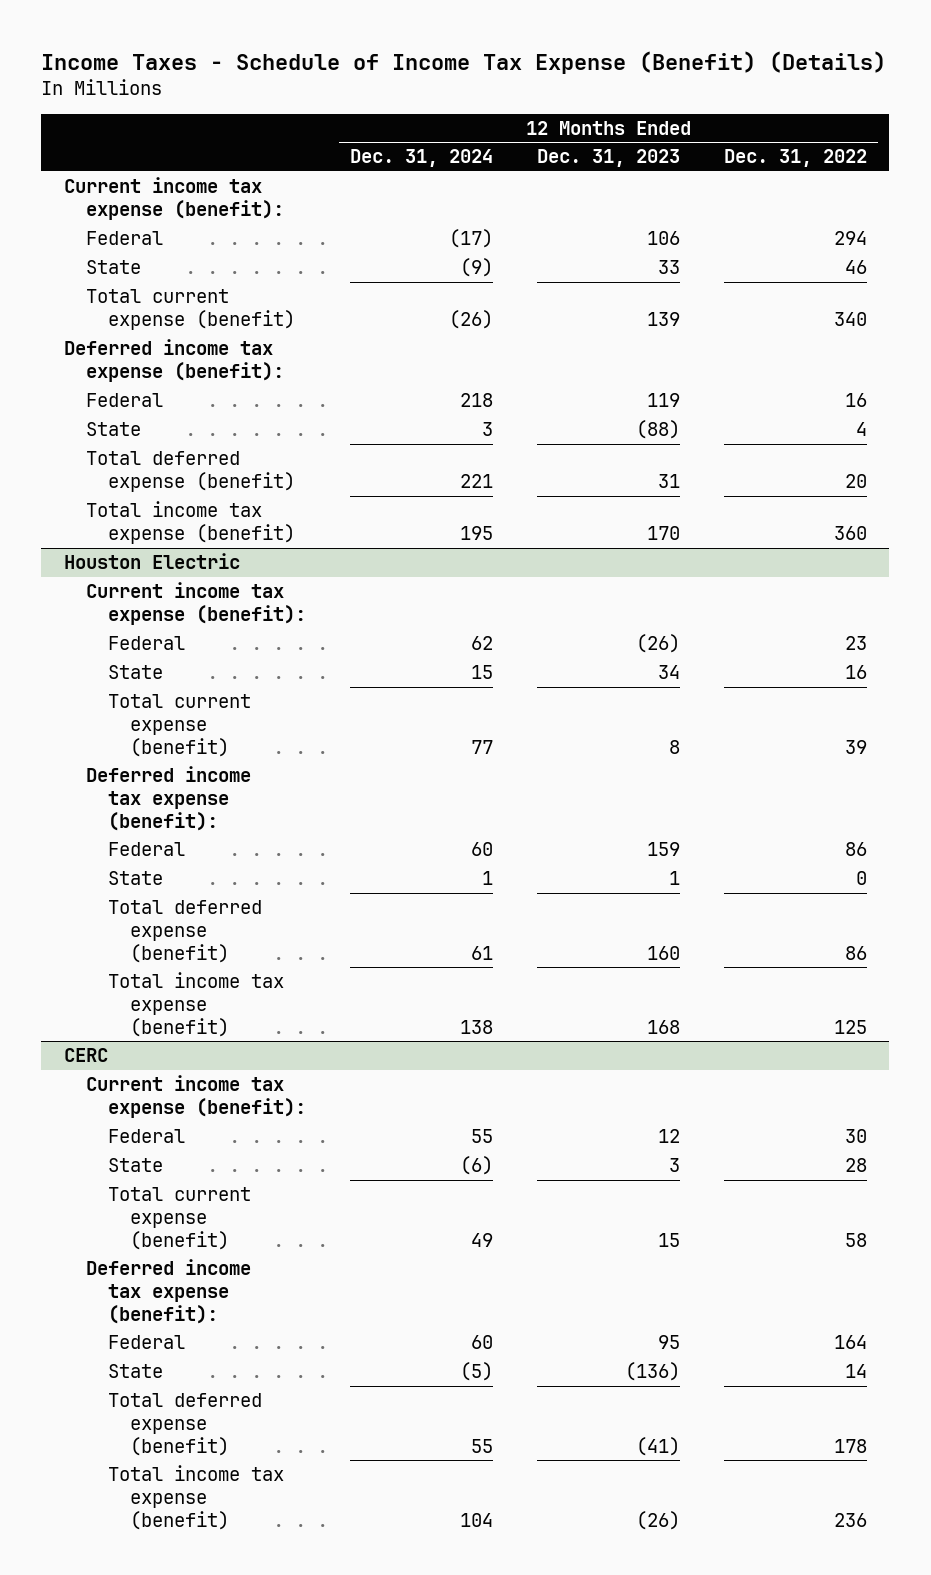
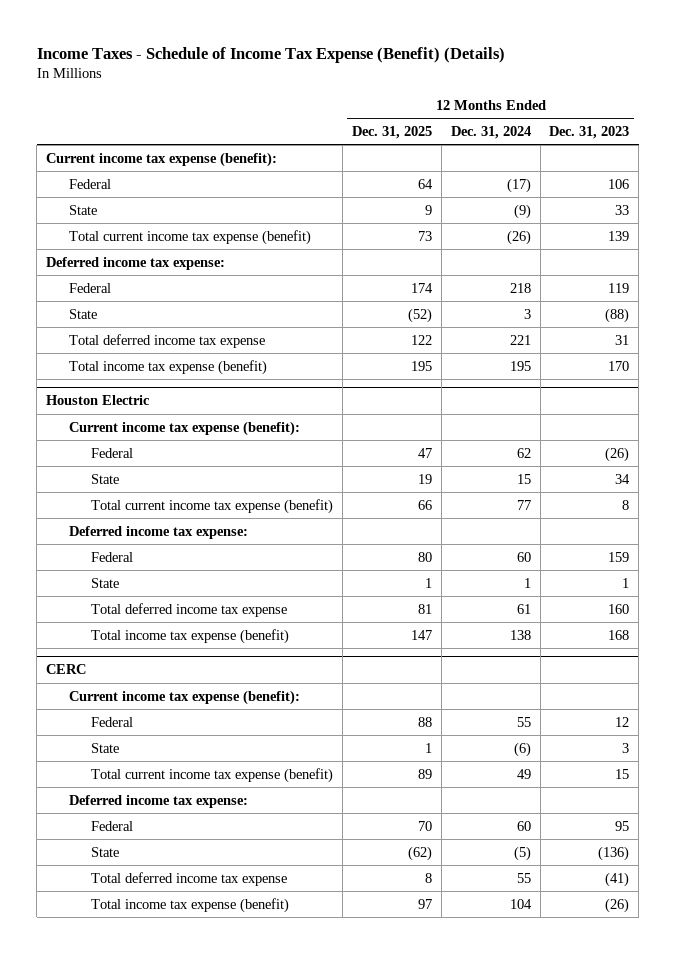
[724,149,868,168] Dec. 31, 2022 -> none
none -> [352,125,433,139] Dec. 31, 2025
[85,289,296,330] Total current expense (benefit) -> [68,229,311,245] Total current income tax expense (benefit)
[63,339,284,382] Deferred income tax expense (benefit): -> [45,256,225,270] Deferred income tax expense:
[85,451,296,492] Total deferred expense (benefit) -> [68,333,265,348] Total deferred income tax expense
[108,694,252,757] Total current expense (benefit) -> [91,498,334,514] Total current income tax expense (benefit)
[85,766,251,831] Deferred income tax expense (benefit): -> [68,525,248,539] Deferred income tax expense:
[108,900,263,963] Total deferred expense (benefit) -> [91,602,288,617] Total deferred income tax expense
[108,1187,252,1250] Total current expense (benefit) -> [91,767,334,783] Total current income tax expense (benefit)
[85,1259,251,1324] Deferred income tax expense (benefit): -> [68,794,248,808] Deferred income tax expense:
[108,1393,263,1456] Total deferred expense (benefit) -> [91,871,288,886] Total deferred income tax expense

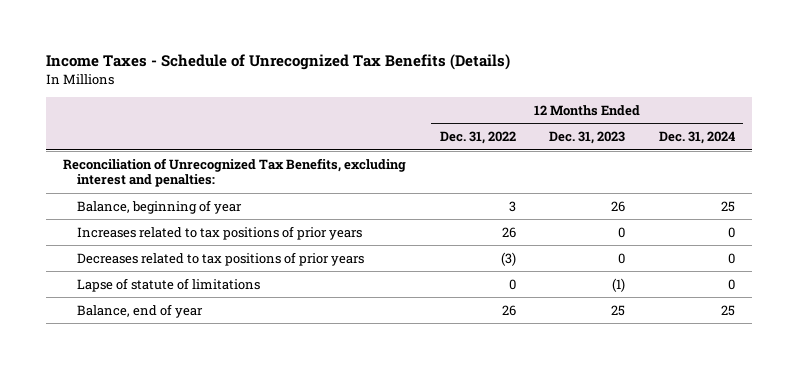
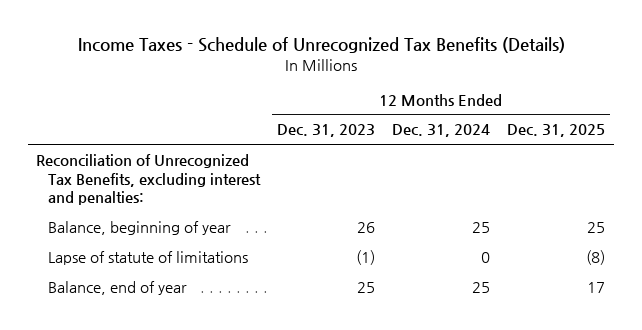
[439,131,516,145] Dec. 31, 2022 -> none
none -> [507,124,606,138] Dec. 31, 2025
[77,225,363,240] Increases related to tax positions of prior years -> none
[77,251,365,266] Decreases related to tax positions of prior years -> none

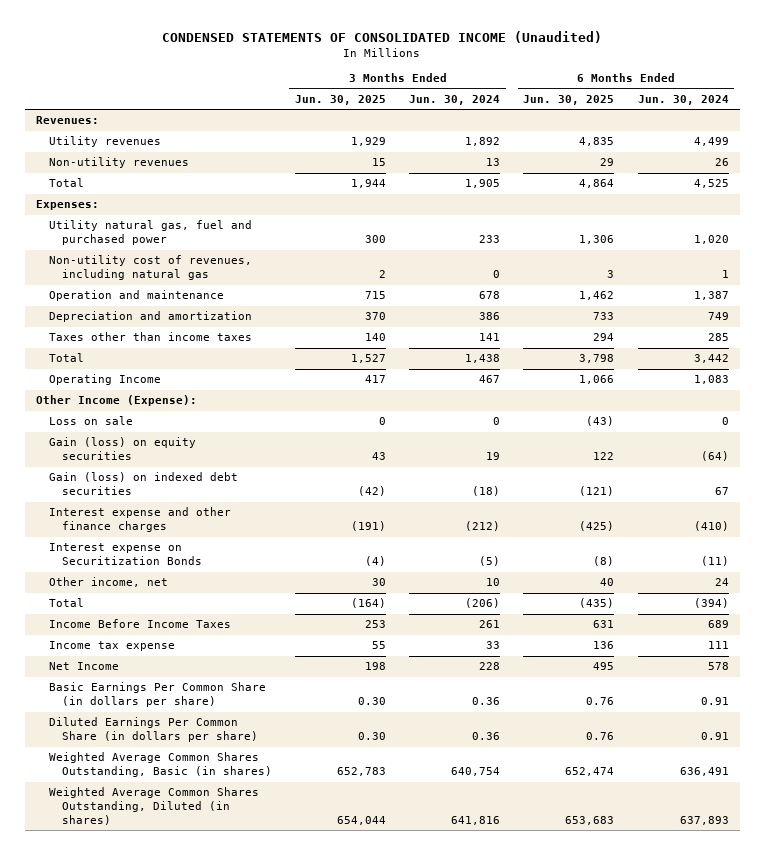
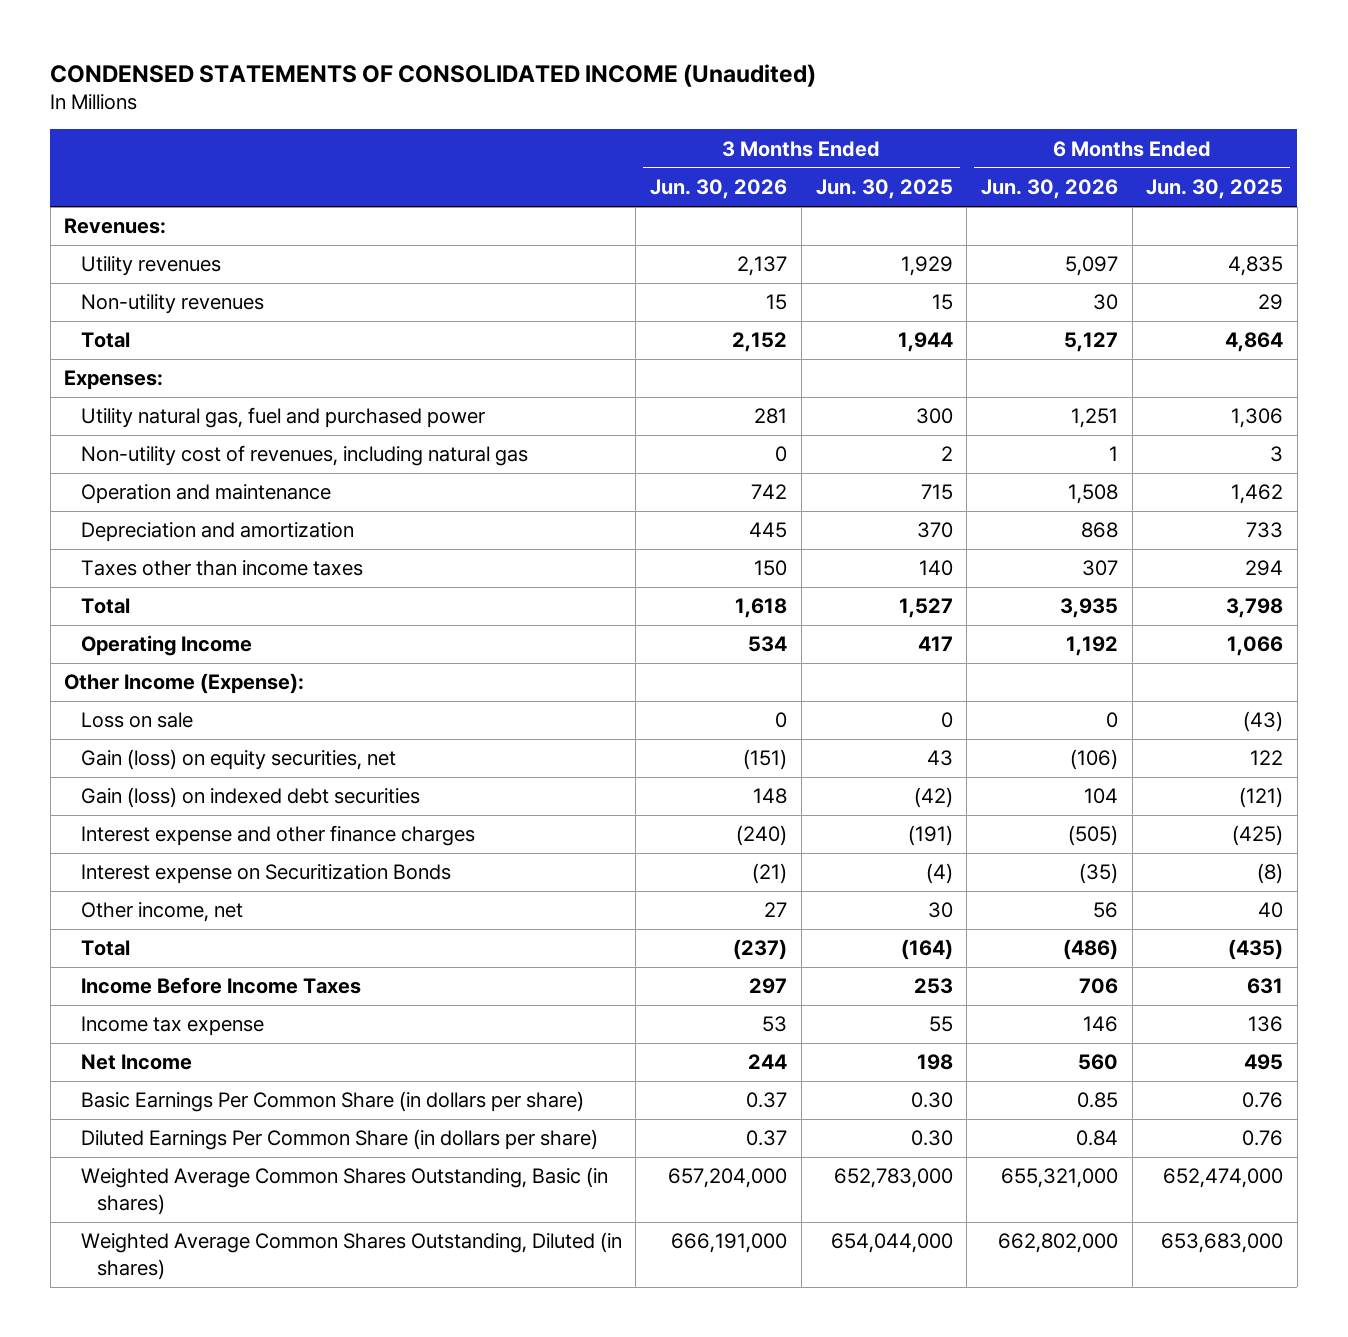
[409,94,501,105] Jun. 30, 2024 -> none
[637,94,729,105] Jun. 30, 2024 -> none
none -> [650,179,788,200] Jun. 30, 2026
none -> [980,179,1118,200] Jun. 30, 2026
[48,437,196,461] Gain (loss) on equity securities -> [80,749,396,771] Gain (loss) on equity securities, net
[337,767,387,777] 652,783 -> [833,1168,953,1189] 652,783,000
[565,767,615,777] 652,474 -> [1163,1168,1284,1189] 652,474,000
[337,816,387,826] 654,044 -> [830,1233,953,1254] 654,044,000
[565,816,615,826] 653,683 -> [1161,1233,1284,1254] 653,683,000

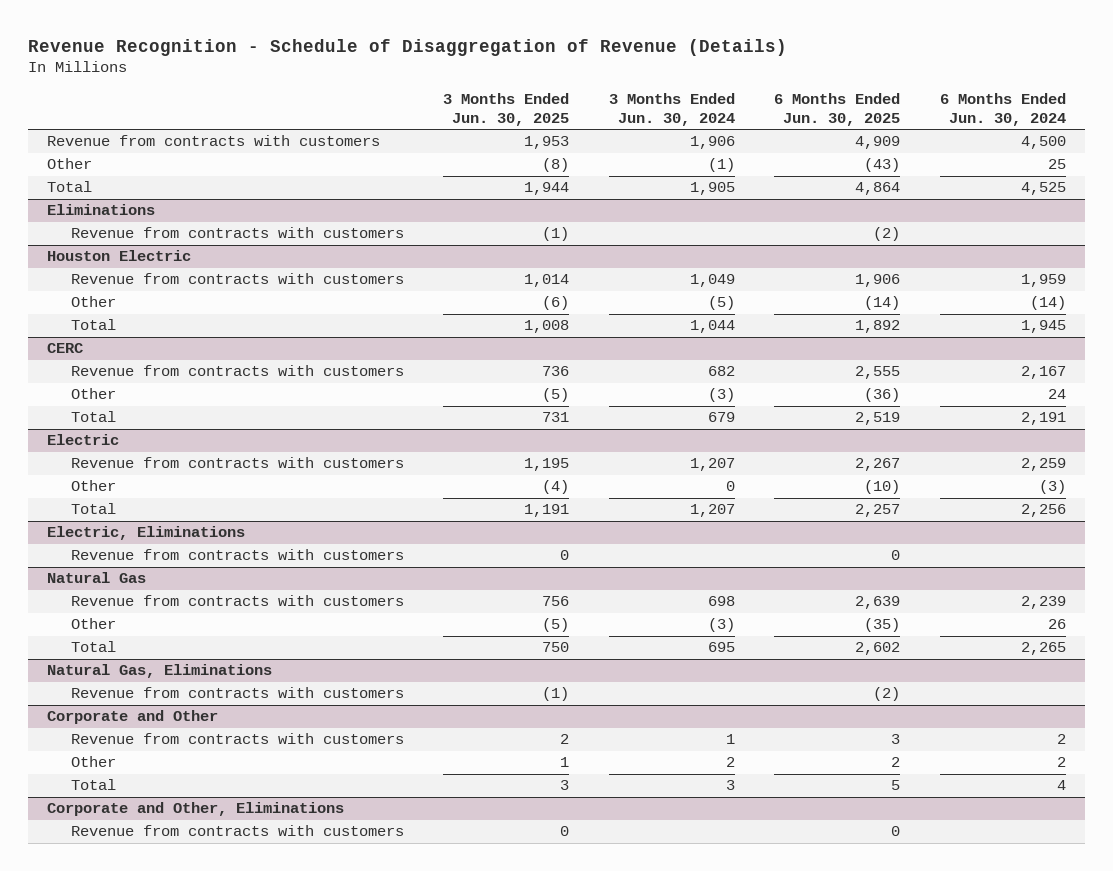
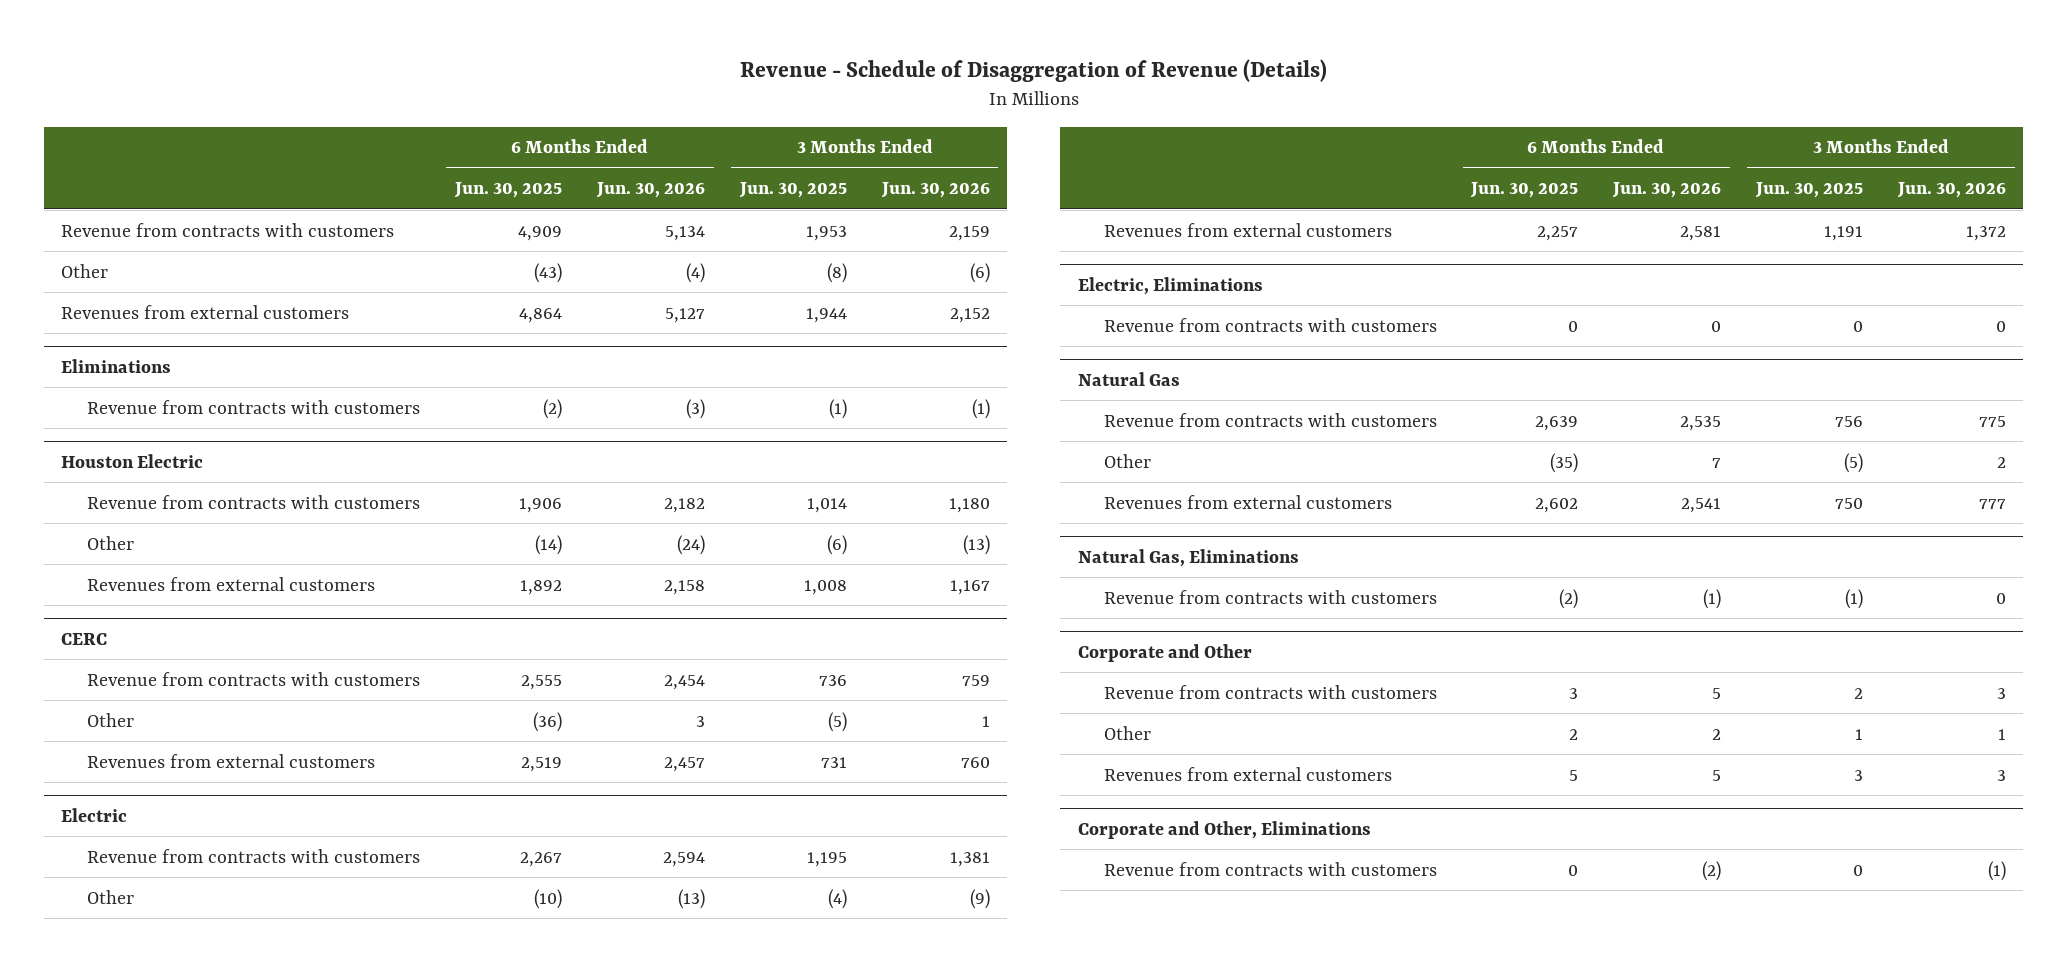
[27,38,787,56] Revenue Recognition - Schedule of Disaggregation of Revenue (Details) -> [739,58,1327,82] Revenue - Schedule of Disaggregation of Revenue (Details)
[608,92,735,127] 3 Months Ended Jun. 30, 2024 -> none
[939,92,1066,127] 6 Months Ended Jun. 30, 2024 -> none
none -> [595,182,705,199] Jun. 30, 2026
none -> [880,182,990,199] Jun. 30, 2026
[47,181,93,193] Total -> [61,304,350,319] Revenues from external customers
[70,319,116,331] Total -> [87,576,376,591] Revenues from external customers
[70,411,116,423] Total -> [87,753,376,768] Revenues from external customers
[70,503,116,515] Total -> [1103,222,1392,237] Revenues from external customers
[70,641,116,653] Total -> [1103,494,1392,509] Revenues from external customers
[70,779,116,791] Total -> [1103,766,1392,781] Revenues from external customers

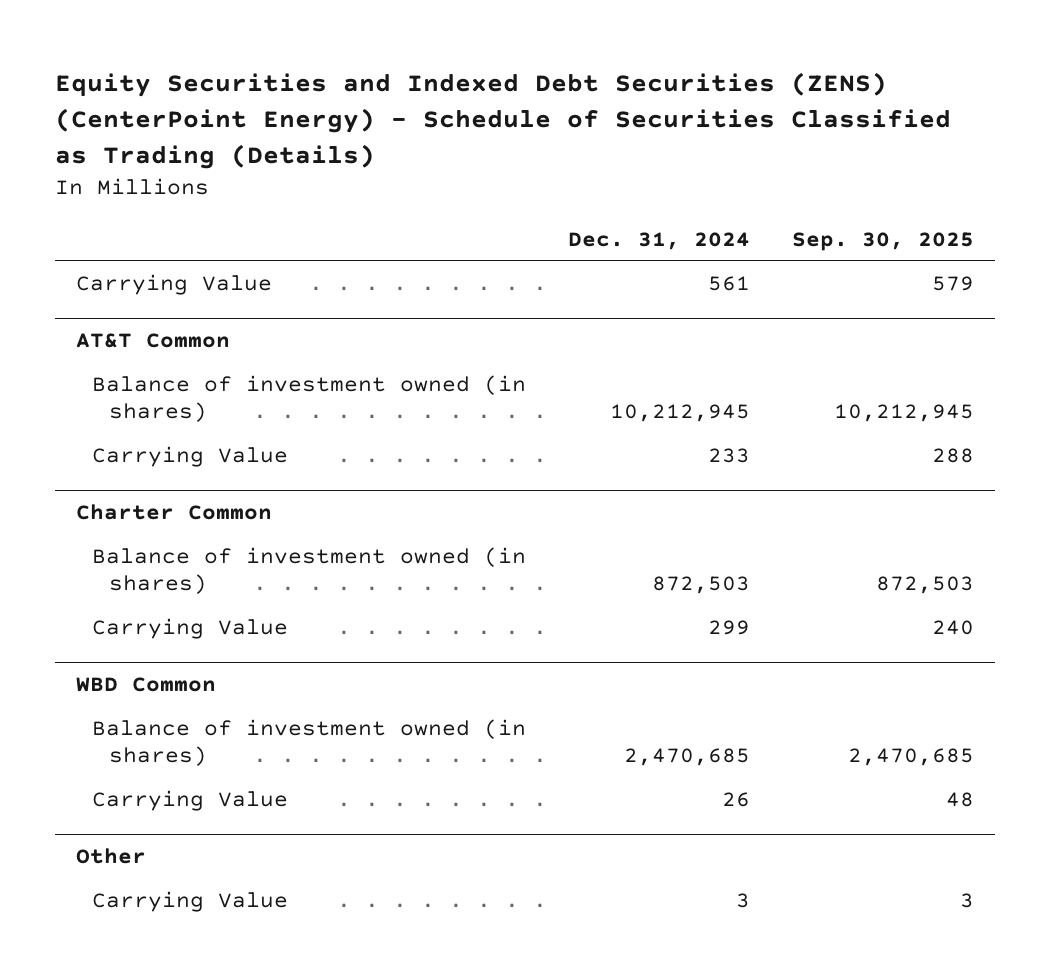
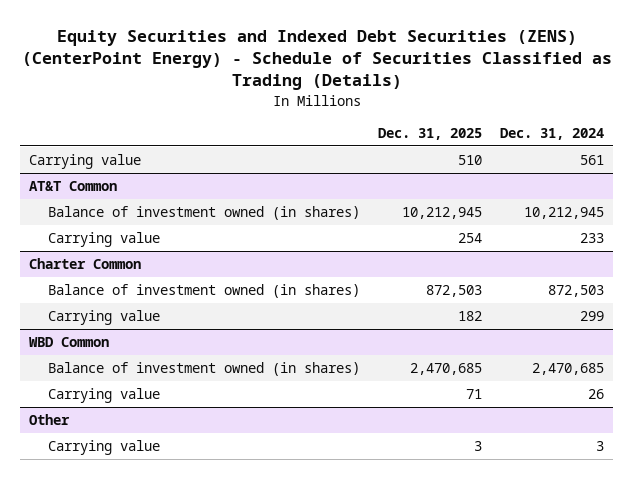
[792,231,975,251] Sep. 30, 2025 -> none
none -> [377,128,482,141] Dec. 31, 2025
[75,273,272,295] Carrying Value -> [29,154,142,170] Carrying value
[92,445,289,467] Carrying Value -> [47,232,160,248] Carrying value
[92,617,289,639] Carrying Value -> [47,310,160,326] Carrying value
[92,789,289,811] Carrying Value -> [47,388,160,404] Carrying value
[92,890,289,912] Carrying Value -> [47,440,160,456] Carrying value

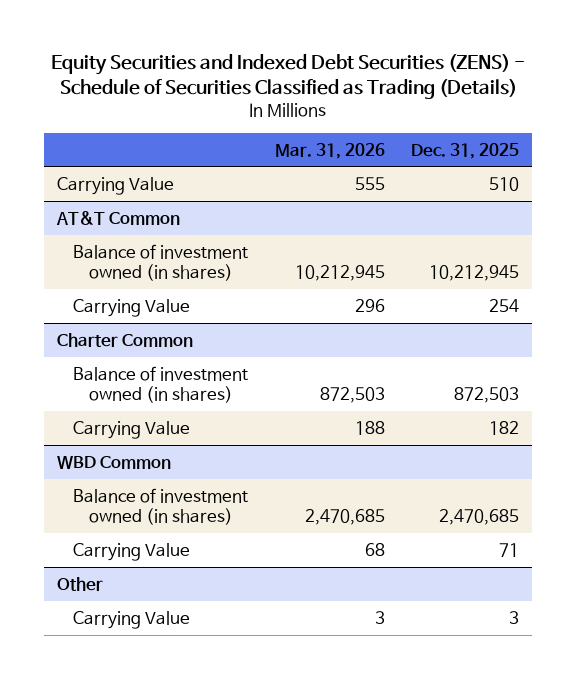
[21,30,612,91] Equity Securities and Indexed Debt Securities (ZENS) (CenterPoint Energy) - Schedule of Securities Classified as Trading (Details) -> [51,54,526,100] Equity Securities and Indexed Debt Securities (ZENS) - Schedule of Securities Classified as Trading (Details)
[500,128,605,141] Dec. 31, 2024 -> none
none -> [274,142,385,159] Mar. 31, 2026
[29,154,142,170] Carrying value -> [57,176,175,195] Carrying Value
[47,232,160,248] Carrying value -> [73,298,191,317] Carrying Value
[47,310,160,326] Carrying value -> [73,420,191,439] Carrying Value
[47,388,160,404] Carrying value -> [73,542,191,561] Carrying Value
[47,440,160,456] Carrying value -> [73,610,191,629] Carrying Value

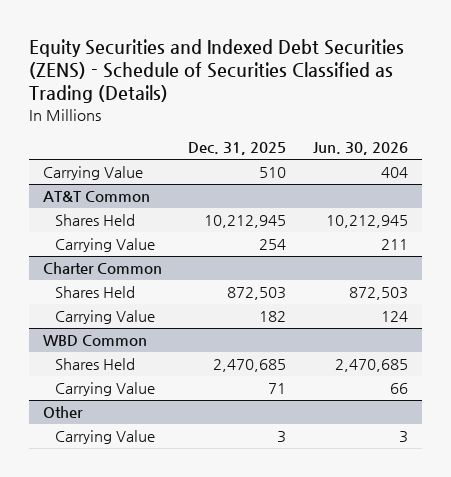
[274,142,385,159] Mar. 31, 2026 -> none
none -> [313,142,409,156] Jun. 30, 2026
[73,243,249,282] Balance of investment owned (in shares) -> [54,214,135,227] Shares Held
[73,365,249,404] Balance of investment owned (in shares) -> [54,286,135,299] Shares Held
[73,487,249,526] Balance of investment owned (in shares) -> [54,358,135,371] Shares Held

